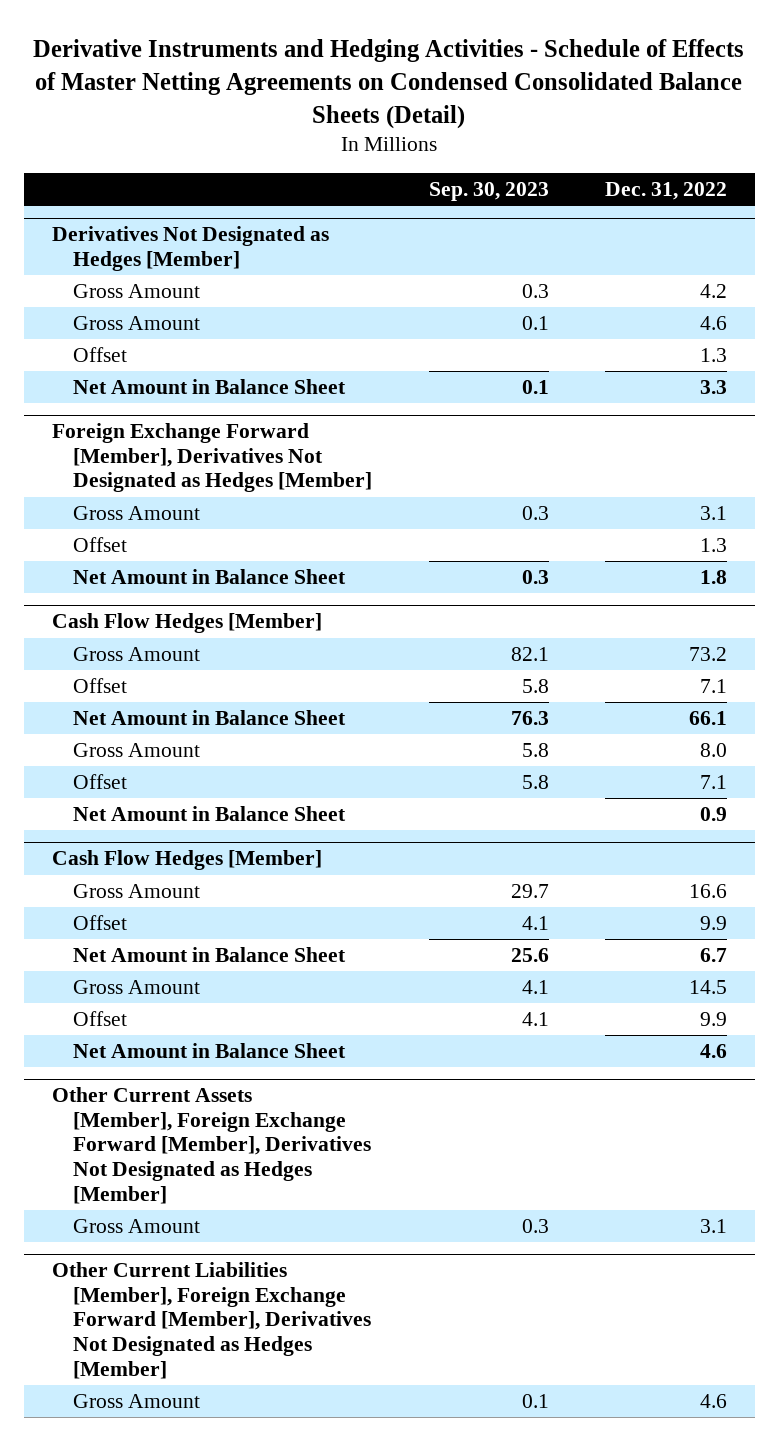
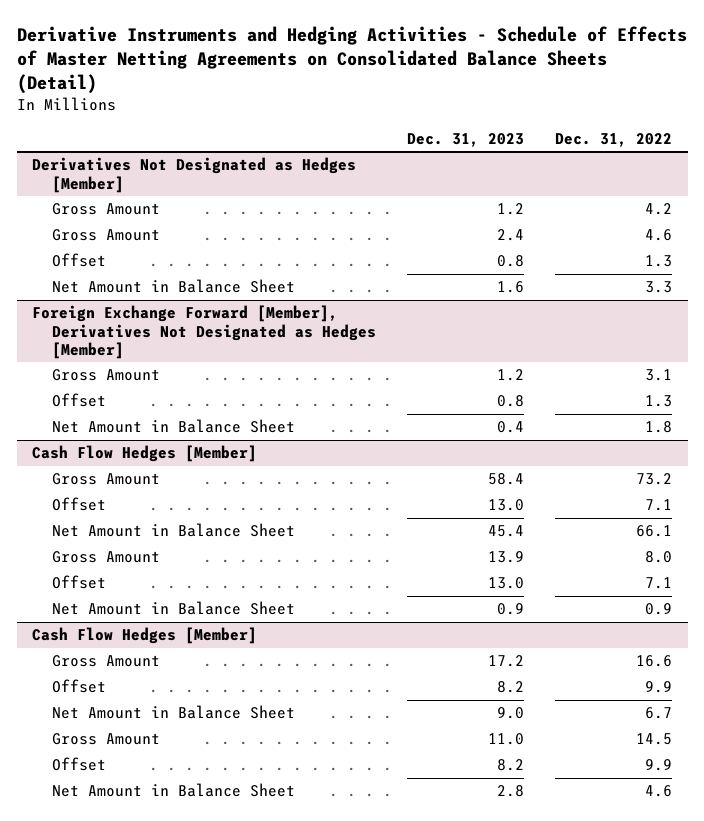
[33,38,745,129] Derivative Instruments and Hedging Activities - Schedule of Effects of Master Netting Agreements on Condensed Consolidated Balance Sheets (Detail) -> [16,25,687,94] Derivative Instruments and Hedging Activities - Schedule of Effects of Master Netting Agreements on Consolidated Balance Sheets (Detail)
[428,181,549,201] Sep. 30, 2023 -> none
none -> [407,132,525,147] Dec. 31, 2023
[51,1087,372,1204] Other Current Assets [Member], Foreign Exchange Forward [Member], Derivatives Not Designated as Hedges [Member] -> none
[73,1219,201,1234] Gross Amount -> none
[51,1262,372,1379] Other Current Liabilities [Member], Foreign Exchange Forward [Member], Derivatives Not Designated as Hedges [Member] -> none
[73,1394,201,1409] Gross Amount -> none

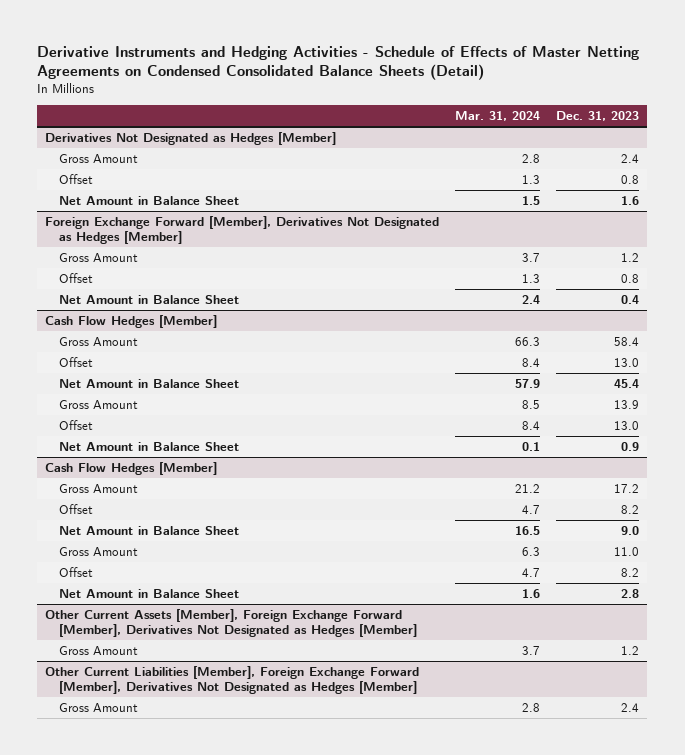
[16,25,687,94] Derivative Instruments and Hedging Activities - Schedule of Effects of Master Netting Agreements on Consolidated Balance Sheets (Detail) -> [37,45,640,80] Derivative Instruments and Hedging Activities - Schedule of Effects of Master Netting Agreements on Condensed Consolidated Balance Sheets (Detail)
[555,132,673,147] Dec. 31, 2022 -> none
none -> [455,111,541,122] Mar. 31, 2024
[52,203,161,216] Gross Amount -> none
none -> [45,608,418,638] Other Current Assets [Member], Foreign Exchange Forward [Member], Derivatives Not Designated as Hedges [Member]
none -> [59,645,139,655] Gross Amount
none -> [45,665,420,695] Other Current Liabilities [Member], Foreign Exchange Forward [Member], Derivatives Not Designated as Hedges [Member]
none -> [59,702,139,712] Gross Amount

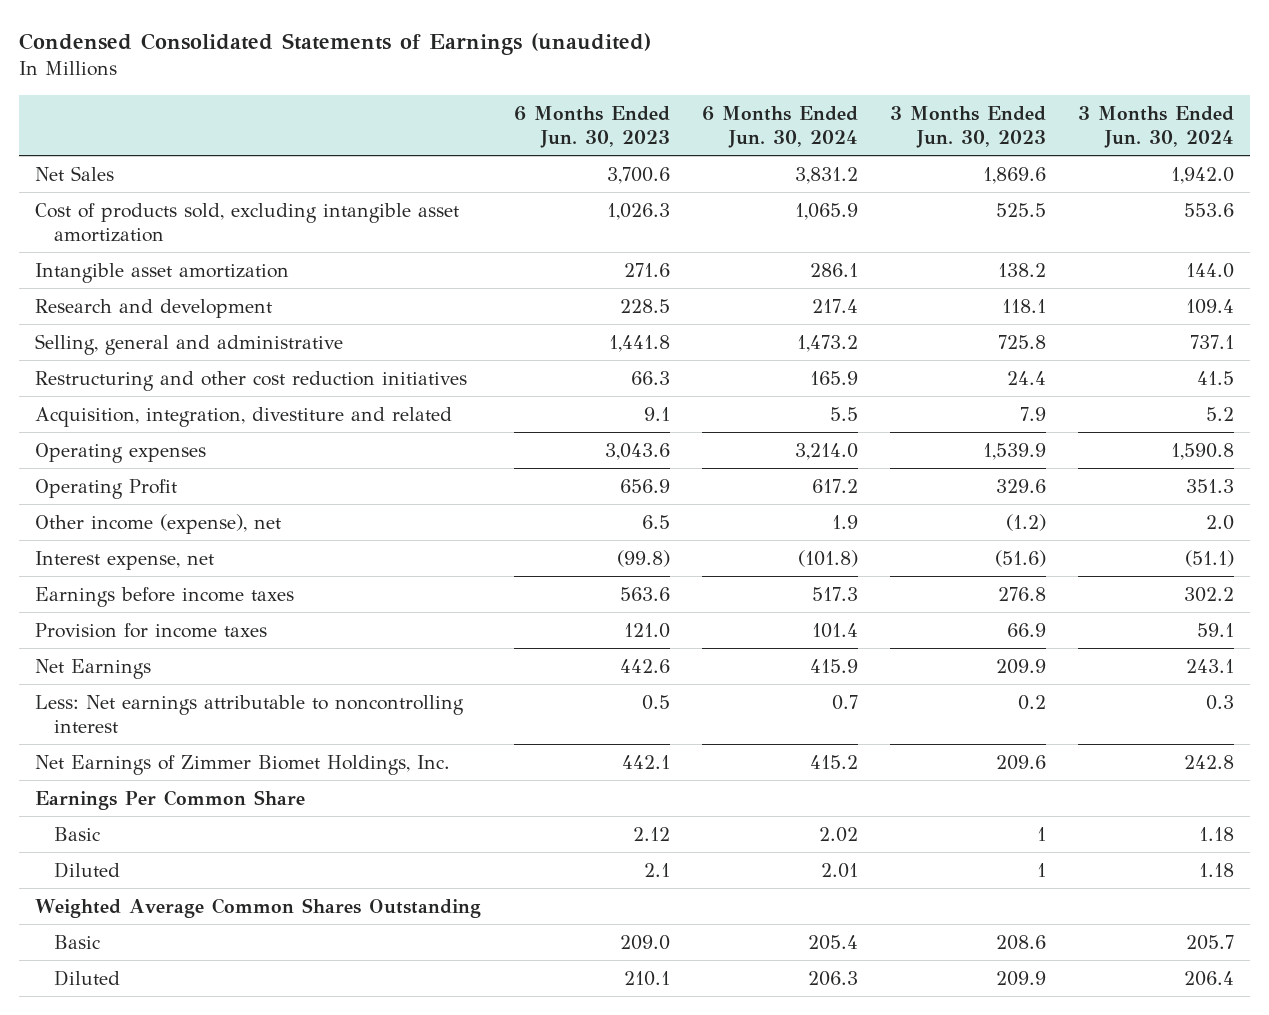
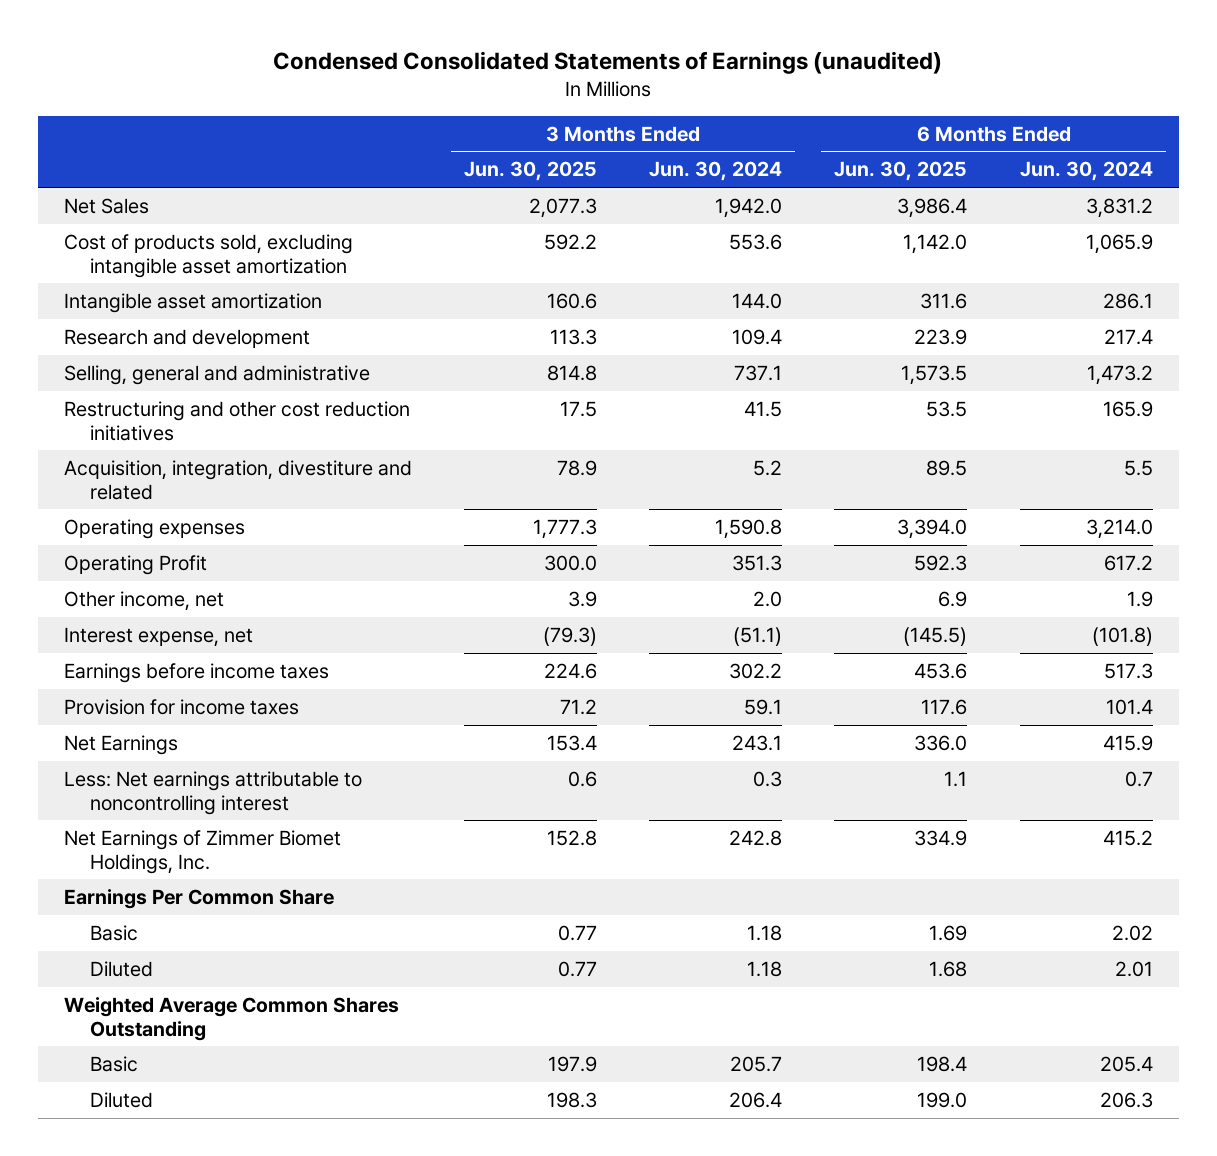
[513,105,670,148] 6 Months Ended Jun. 30, 2023 -> none
[889,105,1046,148] 3 Months Ended Jun. 30, 2023 -> none
none -> [464,161,598,182] Jun. 30, 2025
none -> [834,161,968,182] Jun. 30, 2025
[35,513,282,534] Other income (expense), net -> [64,590,225,611] Other income, net

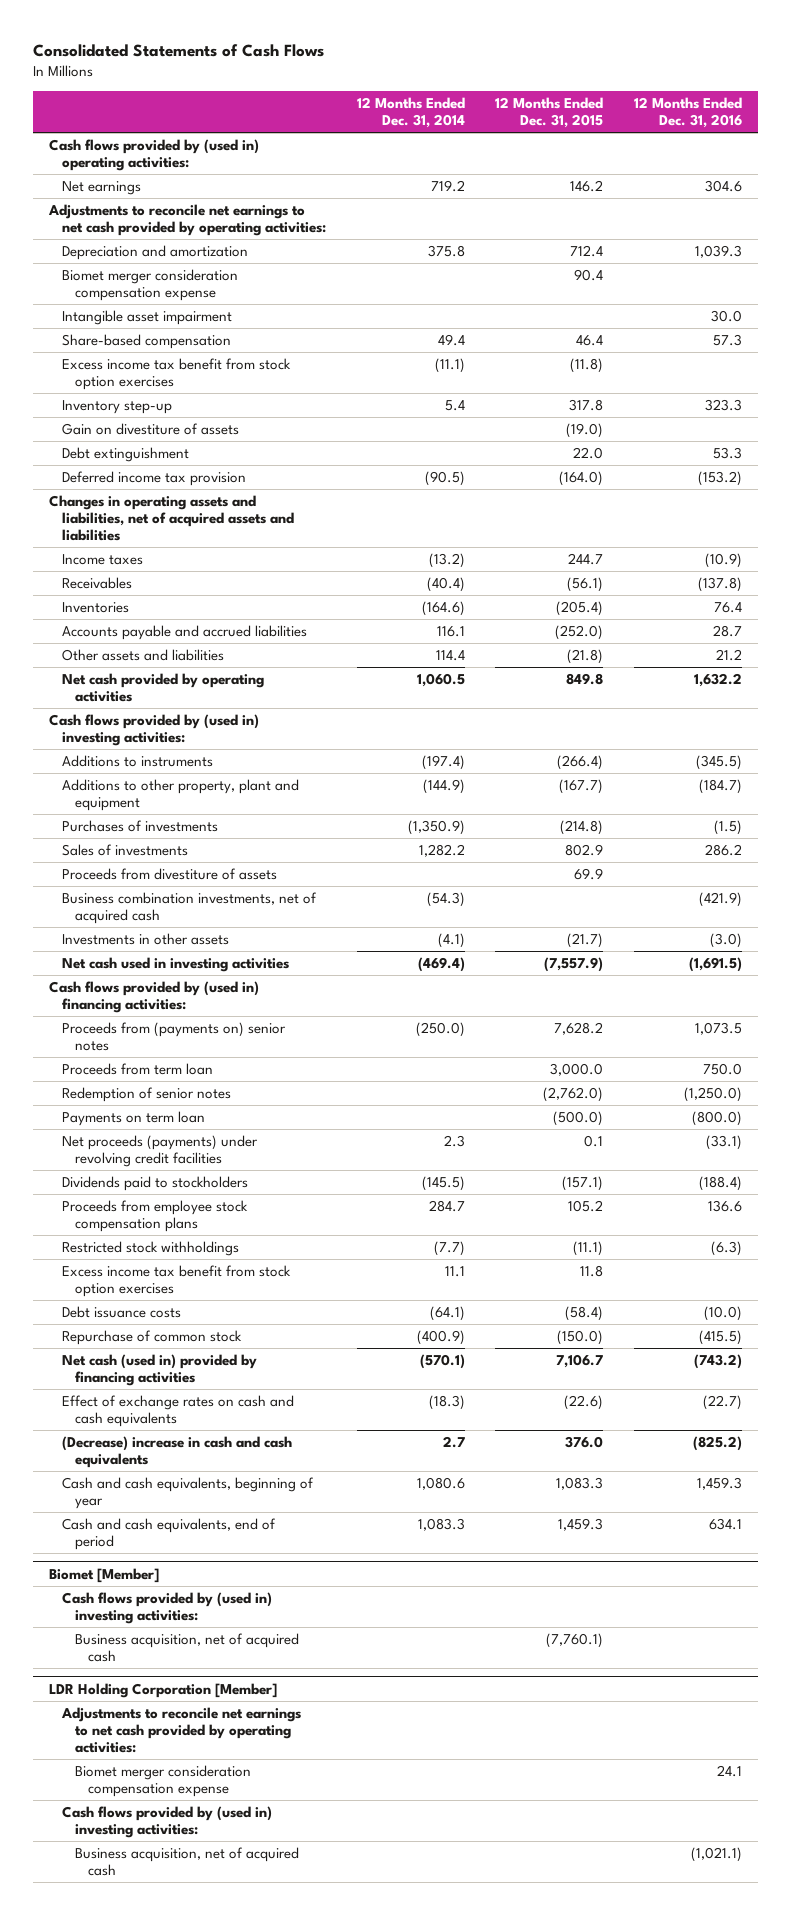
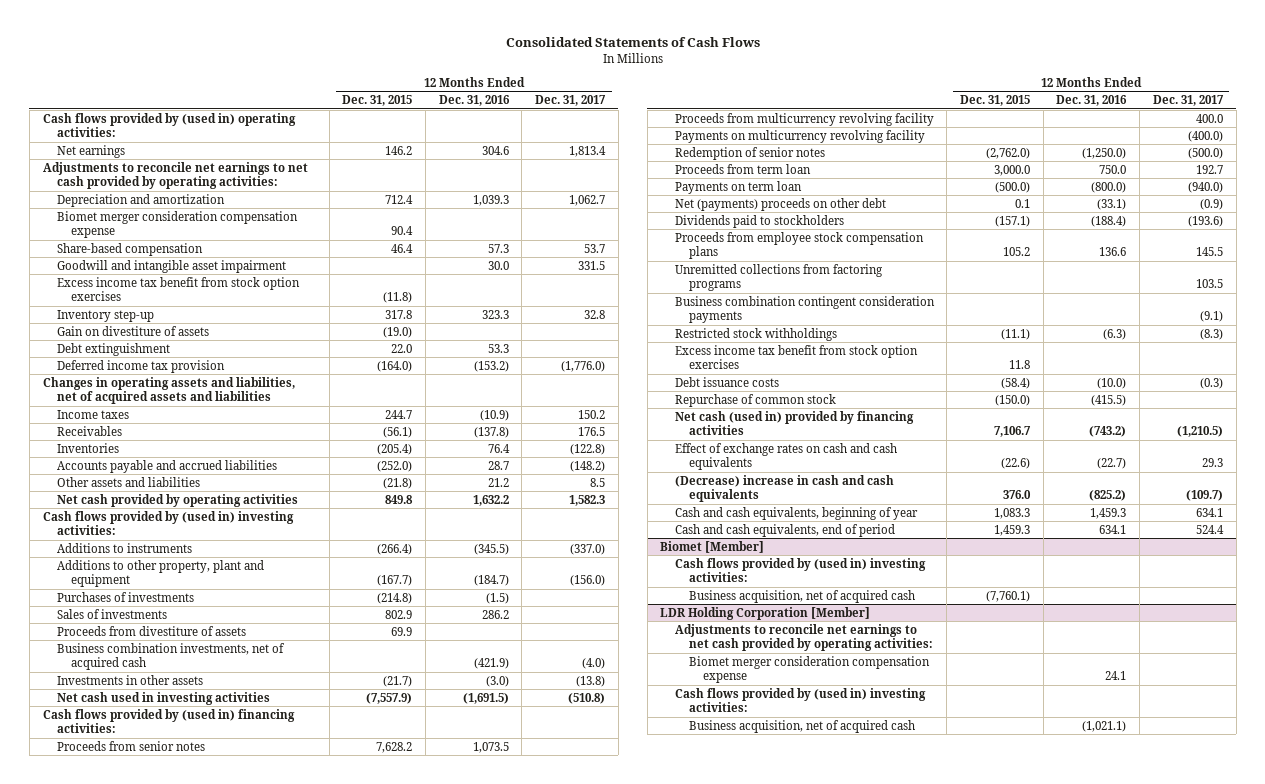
[356,97,465,129] 12 Months Ended Dec. 31, 2014 -> none
none -> [535,95,607,107] Dec. 31, 2017
[61,310,232,326] Intangible asset impairment -> none
none -> [56,259,286,273] Goodwill and intangible asset impairment
[61,1022,286,1052] Proceeds from (payments on) senior notes -> [56,740,205,751] Proceeds from senior notes
none -> [674,112,934,126] Proceeds from multicurrency revolving facility
none -> [674,129,925,143] Payments on multicurrency revolving facility
[61,1063,213,1076] Proceeds from term loan -> [674,163,811,174] Proceeds from term loan
[61,1135,258,1168] Net proceeds (payments) under revolving credit facilities -> [674,197,886,211] Net (payments) proceeds on other debt
none -> [674,263,883,292] Unremitted collections from factoring programs
none -> [674,295,935,324] Business combination contingent consideration payments

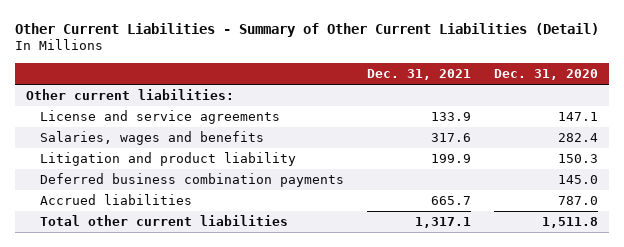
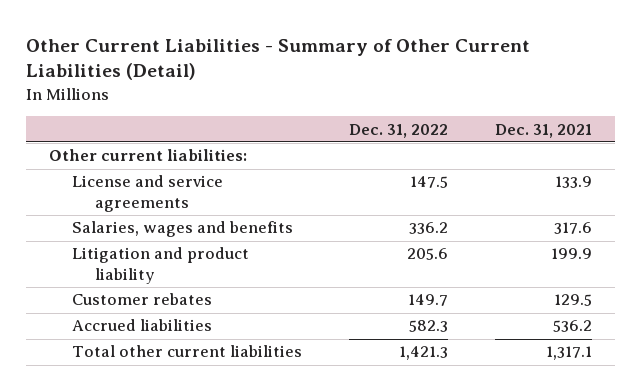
[493,68,598,80] Dec. 31, 2020 -> none
none -> [349,123,449,138] Dec. 31, 2022
[39,173,344,188] Deferred business combination payments -> none
none -> [72,293,213,306] Customer rebates
[430,196,471,206] 665.7 -> [553,320,593,333] 536.2

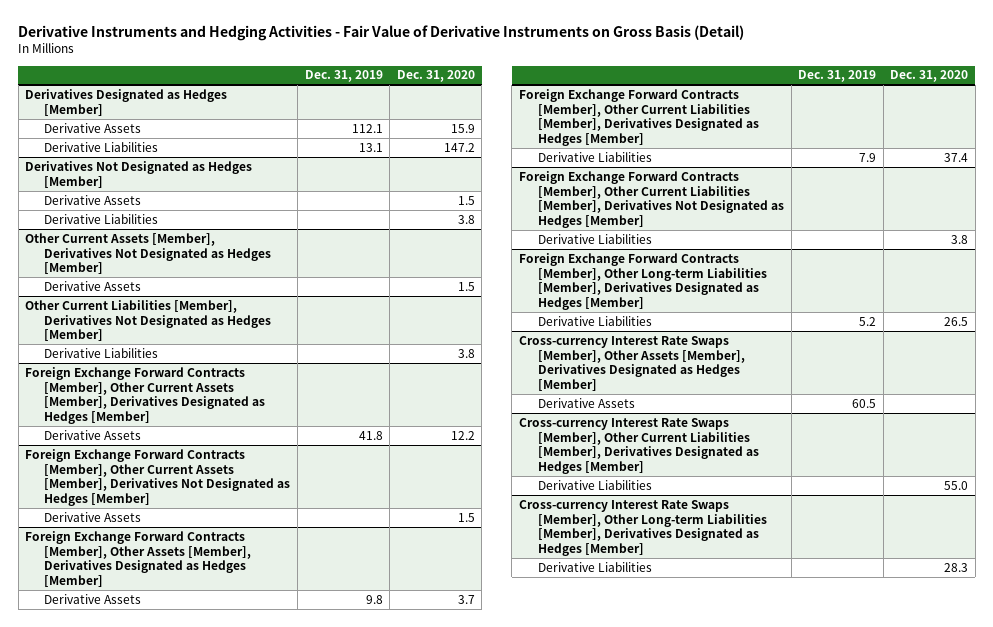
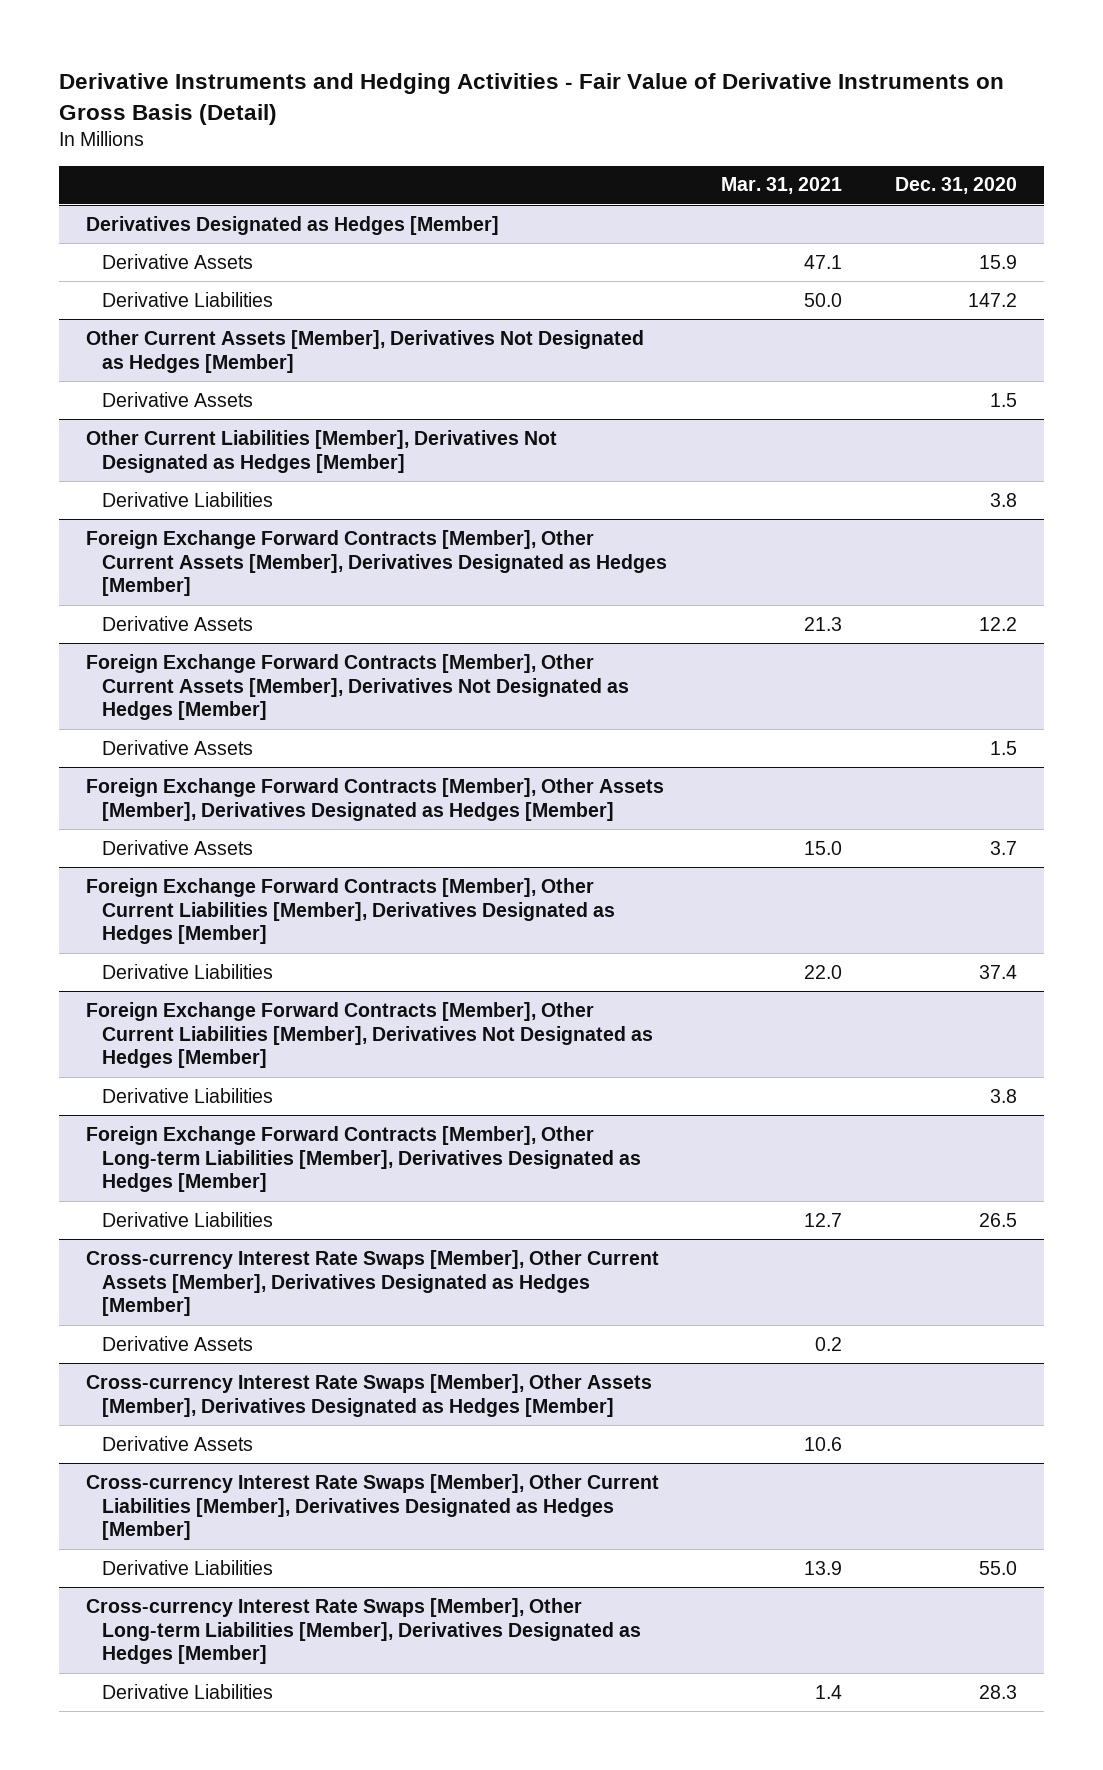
[304,70,383,83] Dec. 31, 2019 -> none
none -> [720,177,842,195] Mar. 31, 2021
[25,160,253,188] Derivatives Not Designated as Hedges [Member] -> none
[44,194,142,205] Derivative Assets -> none
[44,213,159,224] Derivative Liabilities -> none
none -> [85,1249,659,1317] Cross-currency Interest Rate Swaps [Member], Other Current Assets [Member], Derivatives Designated as Hedges [Member]
none -> [102,1335,254,1351] Derivative Assets

